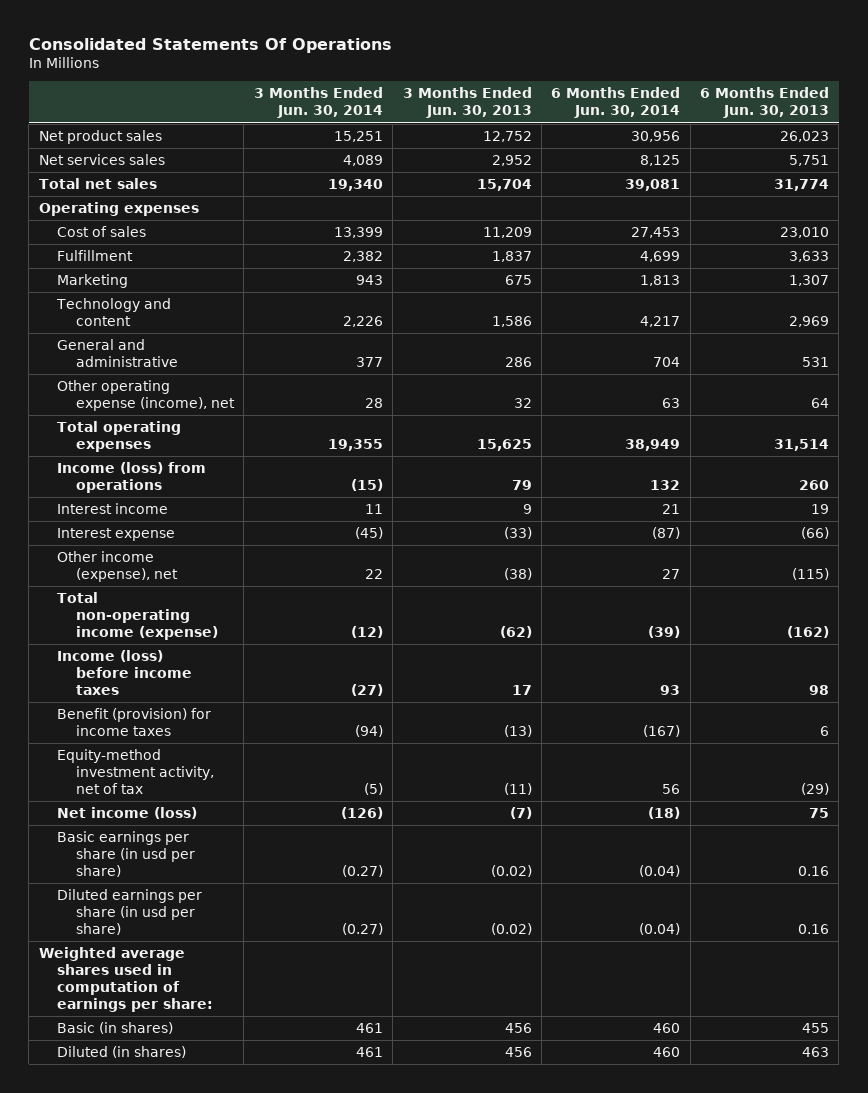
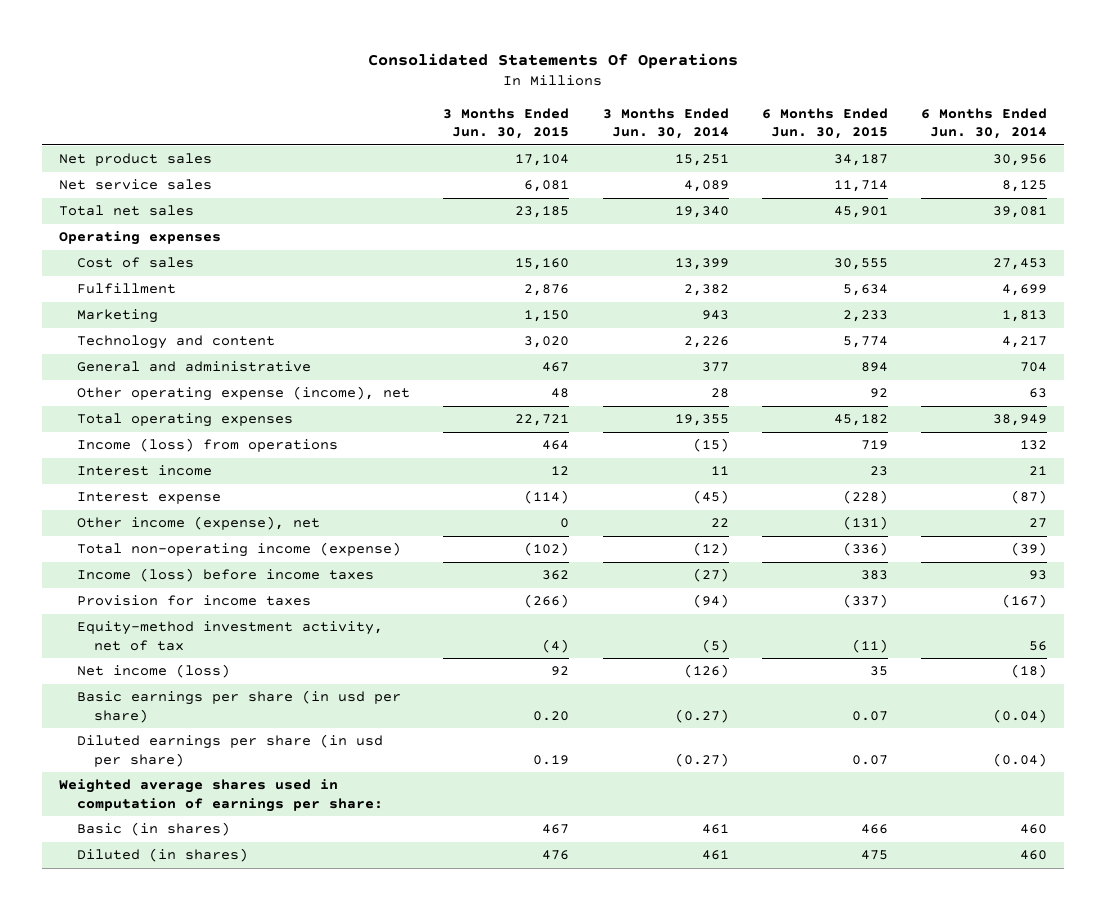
[402,87,532,119] 3 Months Ended Jun. 30, 2013 -> none
[700,87,830,119] 6 Months Ended Jun. 30, 2013 -> none
none -> [443,107,570,140] 3 Months Ended Jun. 30, 2015
none -> [762,107,889,140] 6 Months Ended Jun. 30, 2015
[38,153,165,165] Net services sales -> [58,179,212,191] Net service sales
[57,707,212,736] Benefit (provision) for income taxes -> [76,595,311,607] Provision for income taxes

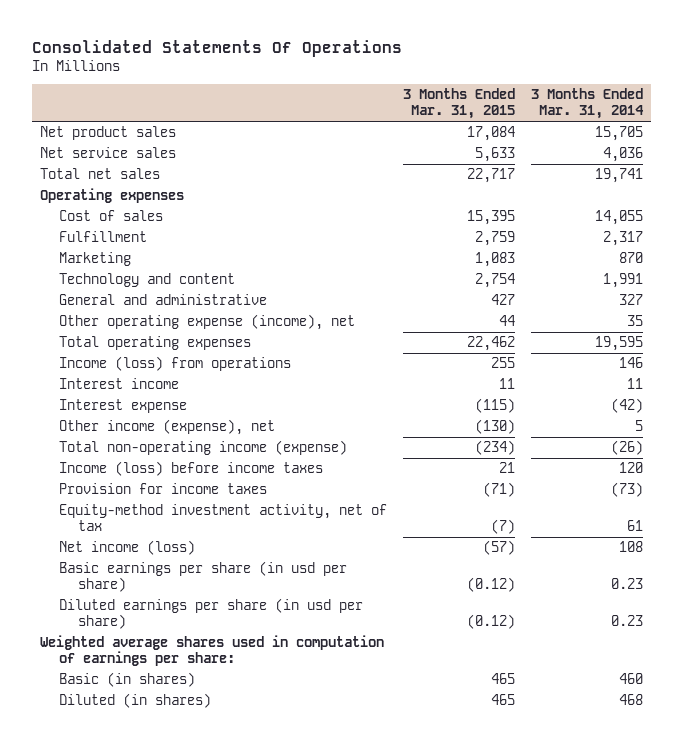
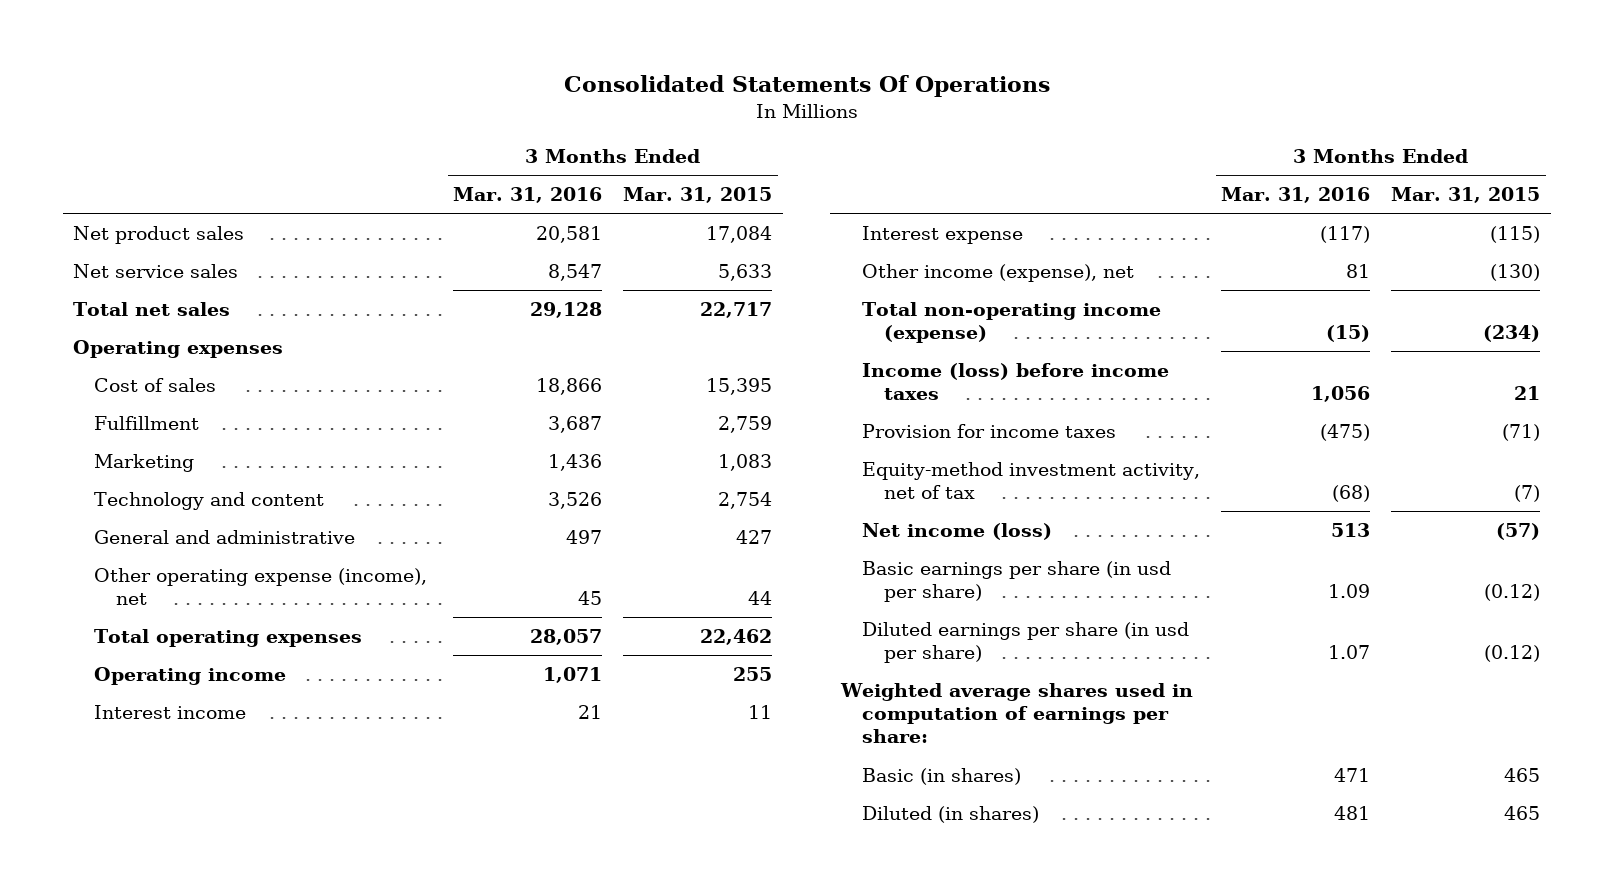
[530,88,644,120] 3 Months Ended Mar. 31, 2014 -> none
none -> [453,187,603,204] Mar. 31, 2016
[59,356,292,372] Income (loss) from operations -> [94,667,287,686] Operating income

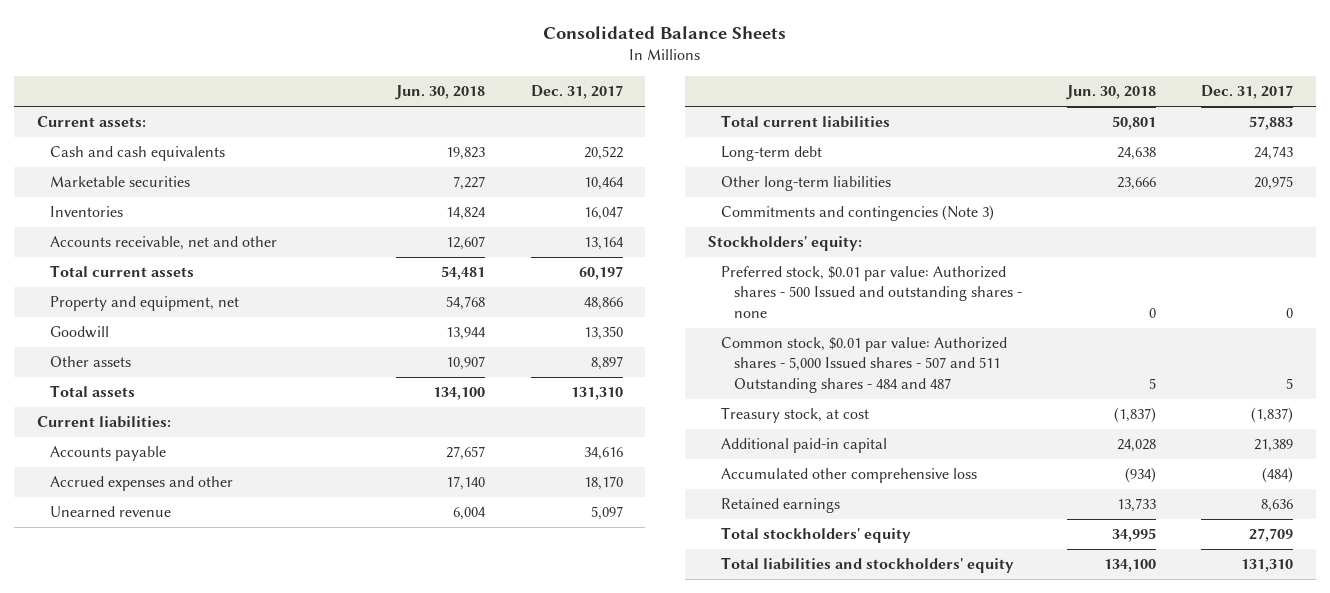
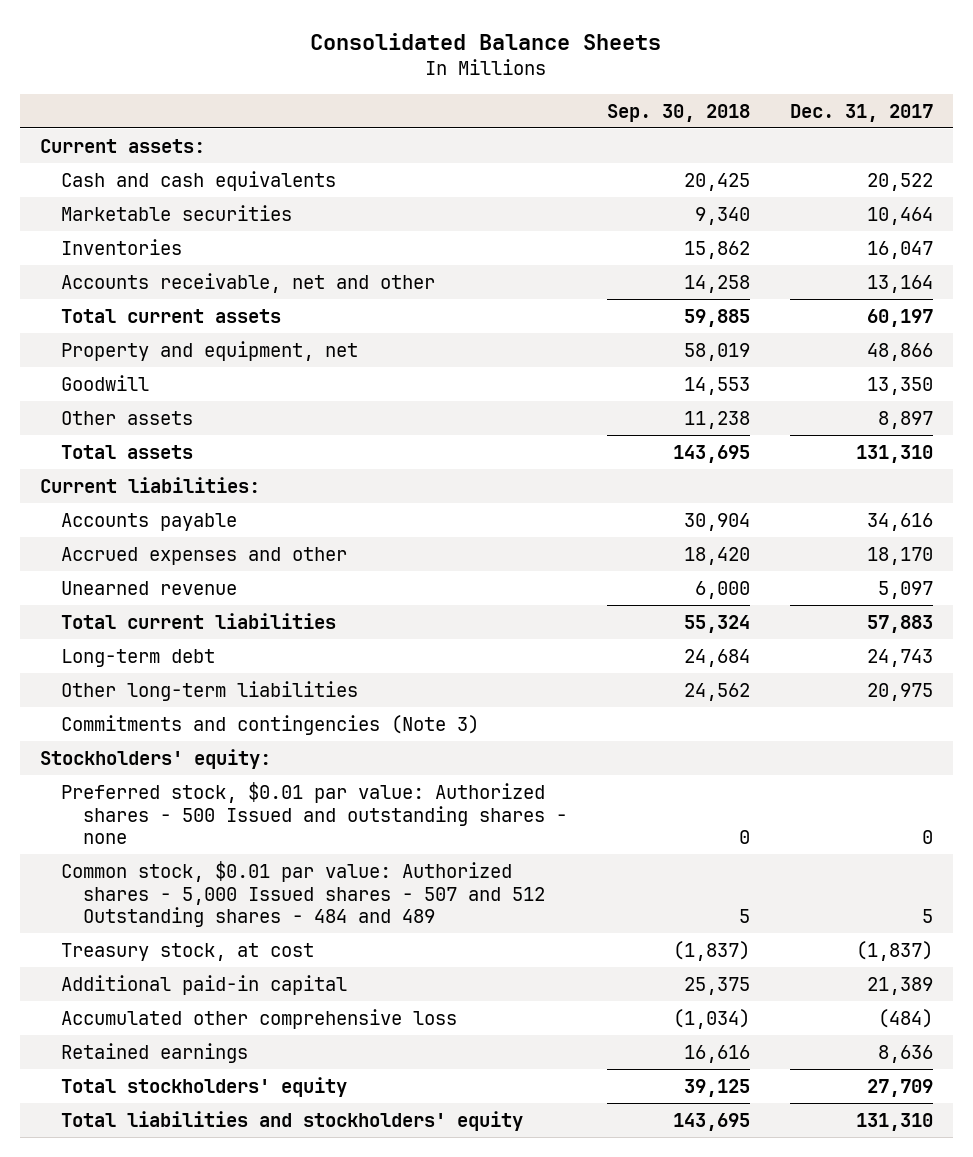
[395,85,486,101] Jun. 30, 2018 -> none
none -> [606,104,750,123] Sep. 30, 2018
[720,337,1007,393] Common stock, $0.01 par value: Authorized shares - 5,000 Issued shares - 507 and 511 Outstanding shares - 484 and 487 -> [61,860,545,928] Common stock, $0.01 par value: Authorized shares - 5,000 Issued shares - 507 and 512 Outstanding shares - 484 and 489

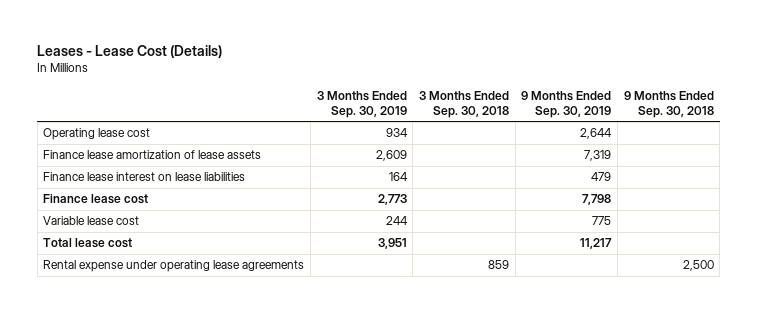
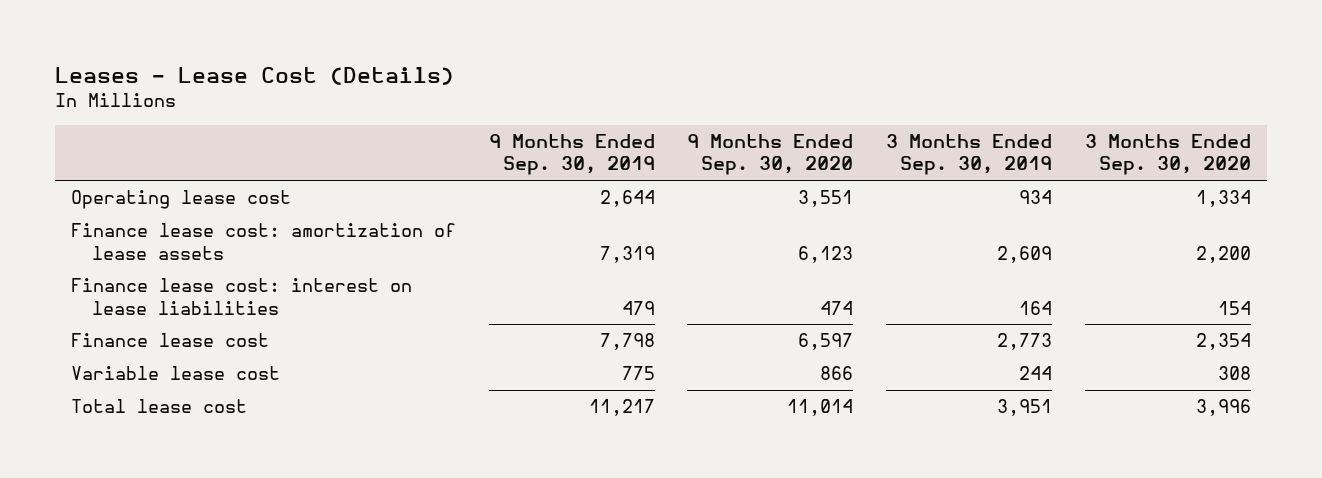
[418,90,509,118] 3 Months Ended Sep. 30, 2018 -> none
[623,90,714,118] 9 Months Ended Sep. 30, 2018 -> none
none -> [687,133,854,176] 9 Months Ended Sep. 30, 2020
none -> [1084,133,1251,176] 3 Months Ended Sep. 30, 2020
[43,150,262,160] Finance lease amortization of lease assets -> [71,223,457,260] Finance lease cost: amortization of lease assets
[43,172,246,182] Finance lease interest on lease liabilities -> [71,278,413,315] Finance lease cost: interest on lease liabilities
[43,260,305,273] Rental expense under operating lease agreements -> none

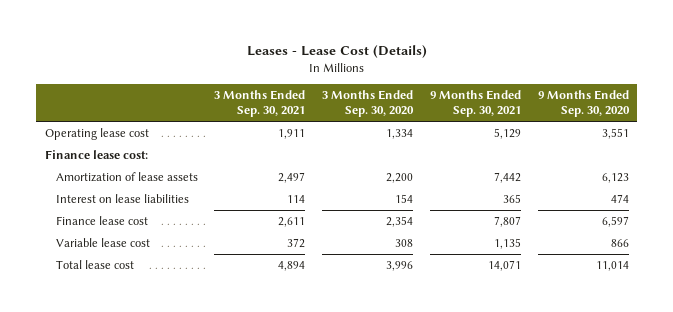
[488,133,655,176] 9 Months Ended Sep. 30, 2019 -> none
[886,133,1053,176] 3 Months Ended Sep. 30, 2019 -> none
none -> [214,90,306,118] 3 Months Ended Sep. 30, 2021
none -> [429,90,521,118] 9 Months Ended Sep. 30, 2021
none -> [44,149,148,159] Finance lease cost:
[71,223,457,260] Finance lease cost: amortization of lease assets -> [55,171,198,182] Amortization of lease assets
[71,278,413,315] Finance lease cost: interest on lease liabilities -> [55,193,189,203] Interest on lease liabilities

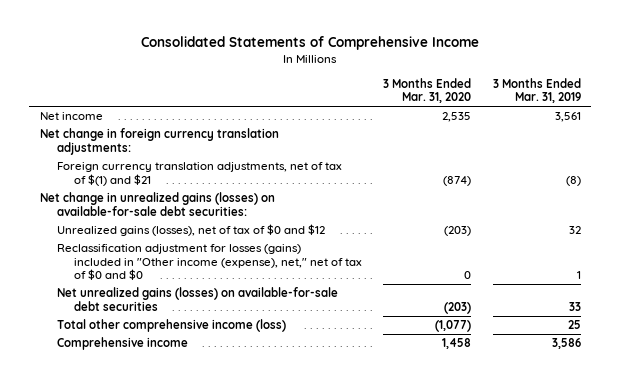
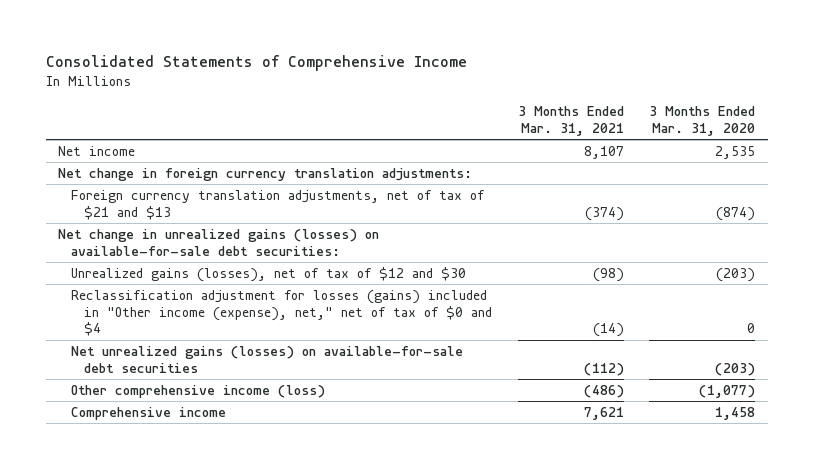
[492,77,581,104] 3 Months Ended Mar. 31, 2019 -> none
none -> [517,106,624,136] 3 Months Ended Mar. 31, 2021
[57,162,343,186] Foreign currency translation adjustments, net of tax of $(1) and $21 -> [71,189,486,220] Foreign currency translation adjustments, net of tax of $21 and $13
[57,224,326,237] Unrealized gains (losses), net of tax of $0 and $12 -> [71,266,467,282] Unrealized gains (losses), net of tax of $12 and $30
[57,244,363,281] Reclassification adjustment for losses (gains) included in "Other income (expense), net," net of tax of $0 and $0 -> [71,289,493,337] Reclassification adjustment for losses (gains) included in "Other income (expense), net," net of tax of $0 and $4
[57,319,287,333] Total other comprehensive income (loss) -> [71,384,326,398] Other comprehensive income (loss)

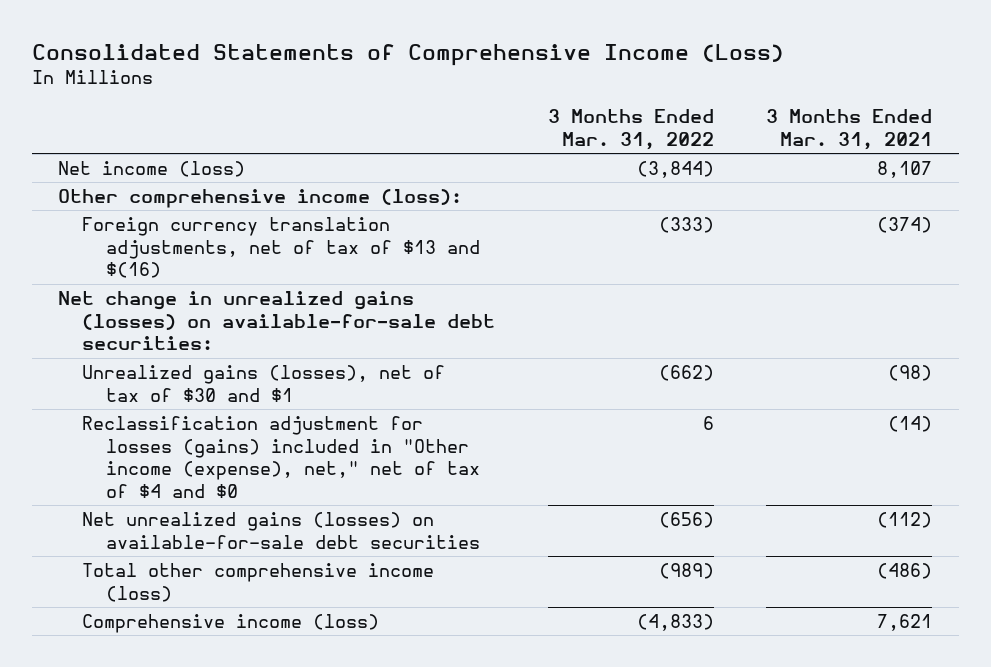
[45,55,467,72] Consolidated Statements of Comprehensive Income -> [32,43,785,66] Consolidated Statements of Comprehensive Income (Loss)
[648,106,755,136] 3 Months Ended Mar. 31, 2020 -> none
none -> [547,109,714,150] 3 Months Ended Mar. 31, 2022
[58,167,473,181] Net change in foreign currency translation adjustments: -> none
[58,145,136,156] Net income -> [58,160,246,177] Net income (loss)
none -> [58,188,463,208] Other comprehensive income (loss):
[71,189,486,220] Foreign currency translation adjustments, net of tax of $21 and $13 -> [82,216,480,279] Foreign currency translation adjustments, net of tax of $13 and $(16)
[71,266,467,282] Unrealized gains (losses), net of tax of $12 and $30 -> [82,364,446,402] Unrealized gains (losses), net of tax of $30 and $1
[71,289,493,337] Reclassification adjustment for losses (gains) included in "Other income (expense), net," net of tax of $0 and $4 -> [82,415,480,498] Reclassification adjustment for losses (gains) included in "Other income (expense), net," net of tax of $4 and $0
[71,384,326,398] Other comprehensive income (loss) -> [82,562,435,602] Total other comprehensive income (loss)
[71,406,227,420] Comprehensive income -> [82,613,380,633] Comprehensive income (loss)

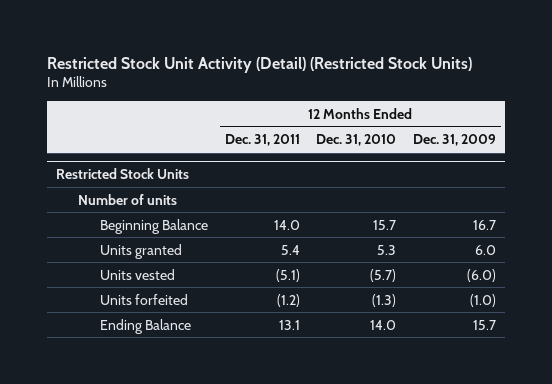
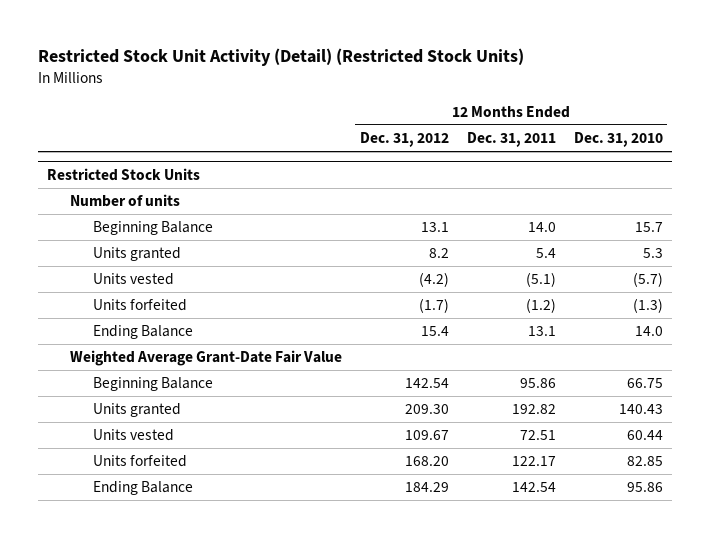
[413,134,497,147] Dec. 31, 2009 -> none
none -> [359,132,449,148] Dec. 31, 2012
none -> [69,350,342,367] Weighted Average Grant-Date Fair Value
none -> [93,377,214,392] Beginning Balance
none -> [93,403,182,418] Units granted
none -> [93,429,175,442] Units vested
none -> [93,455,188,468] Units forfeited
none -> [93,481,194,496] Ending Balance

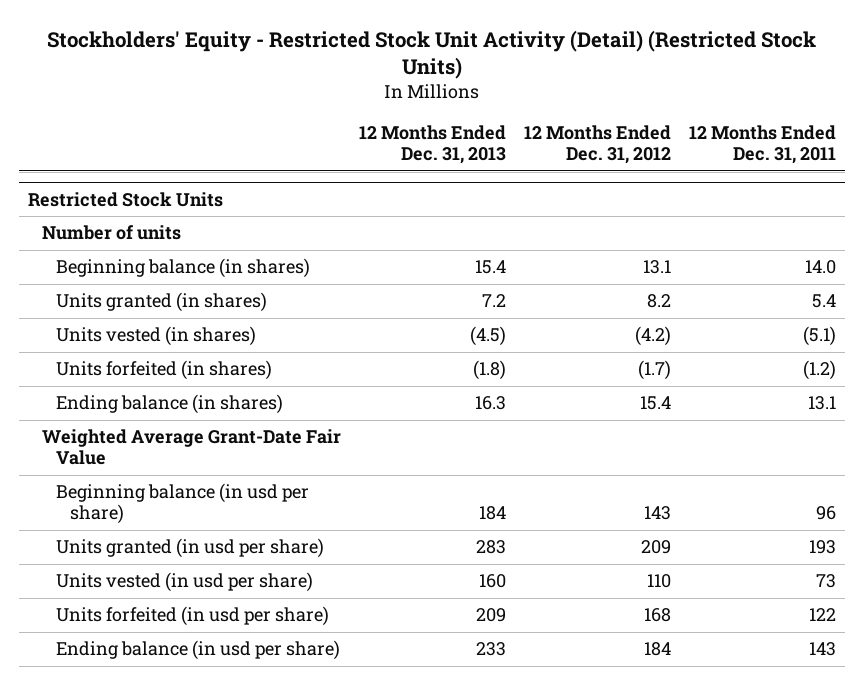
[37,47,524,66] Restricted Stock Unit Activity (Detail) (Restricted Stock Units) -> [47,29,817,80] Stockholders' Equity - Restricted Stock Unit Activity (Detail) (Restricted Stock Units)
[573,132,663,148] Dec. 31, 2010 -> none
none -> [359,125,507,164] 12 Months Ended Dec. 31, 2013
[93,221,214,236] Beginning Balance -> [56,258,311,279] Beginning balance (in shares)
[93,247,182,262] Units granted -> [56,292,268,313] Units granted (in shares)
[93,273,175,286] Units vested -> [56,326,257,347] Units vested (in shares)
[93,299,188,312] Units forfeited -> [56,360,273,381] Units forfeited (in shares)
[93,325,194,340] Ending Balance -> [56,394,284,415] Ending balance (in shares)
[93,377,214,392] Beginning Balance -> [56,483,310,525] Beginning balance (in usd per share)
[404,378,449,389] 142.54 -> [644,506,672,521] 143
[519,378,556,389] 95.86 -> [815,506,836,521] 96
[93,403,182,418] Units granted -> [56,538,325,559] Units granted (in usd per share)
[404,404,449,415] 209.30 -> [641,540,672,555] 209
[511,404,556,415] 192.82 -> [808,540,836,555] 193
[93,429,175,442] Units vested -> [56,572,314,593] Units vested (in usd per share)
[404,430,449,441] 109.67 -> [647,574,672,589] 110
[519,430,556,441] 72.51 -> [815,574,836,589] 73
[93,455,188,468] Units forfeited -> [56,606,330,627] Units forfeited (in usd per share)
[404,456,449,467] 168.20 -> [644,608,672,623] 168
[511,456,556,467] 122.17 -> [808,608,836,622] 122
[93,481,194,496] Ending Balance -> [56,640,341,661] Ending balance (in usd per share)
[404,482,449,493] 184.29 -> [644,642,672,657] 184
[511,482,556,493] 142.54 -> [808,642,836,657] 143

